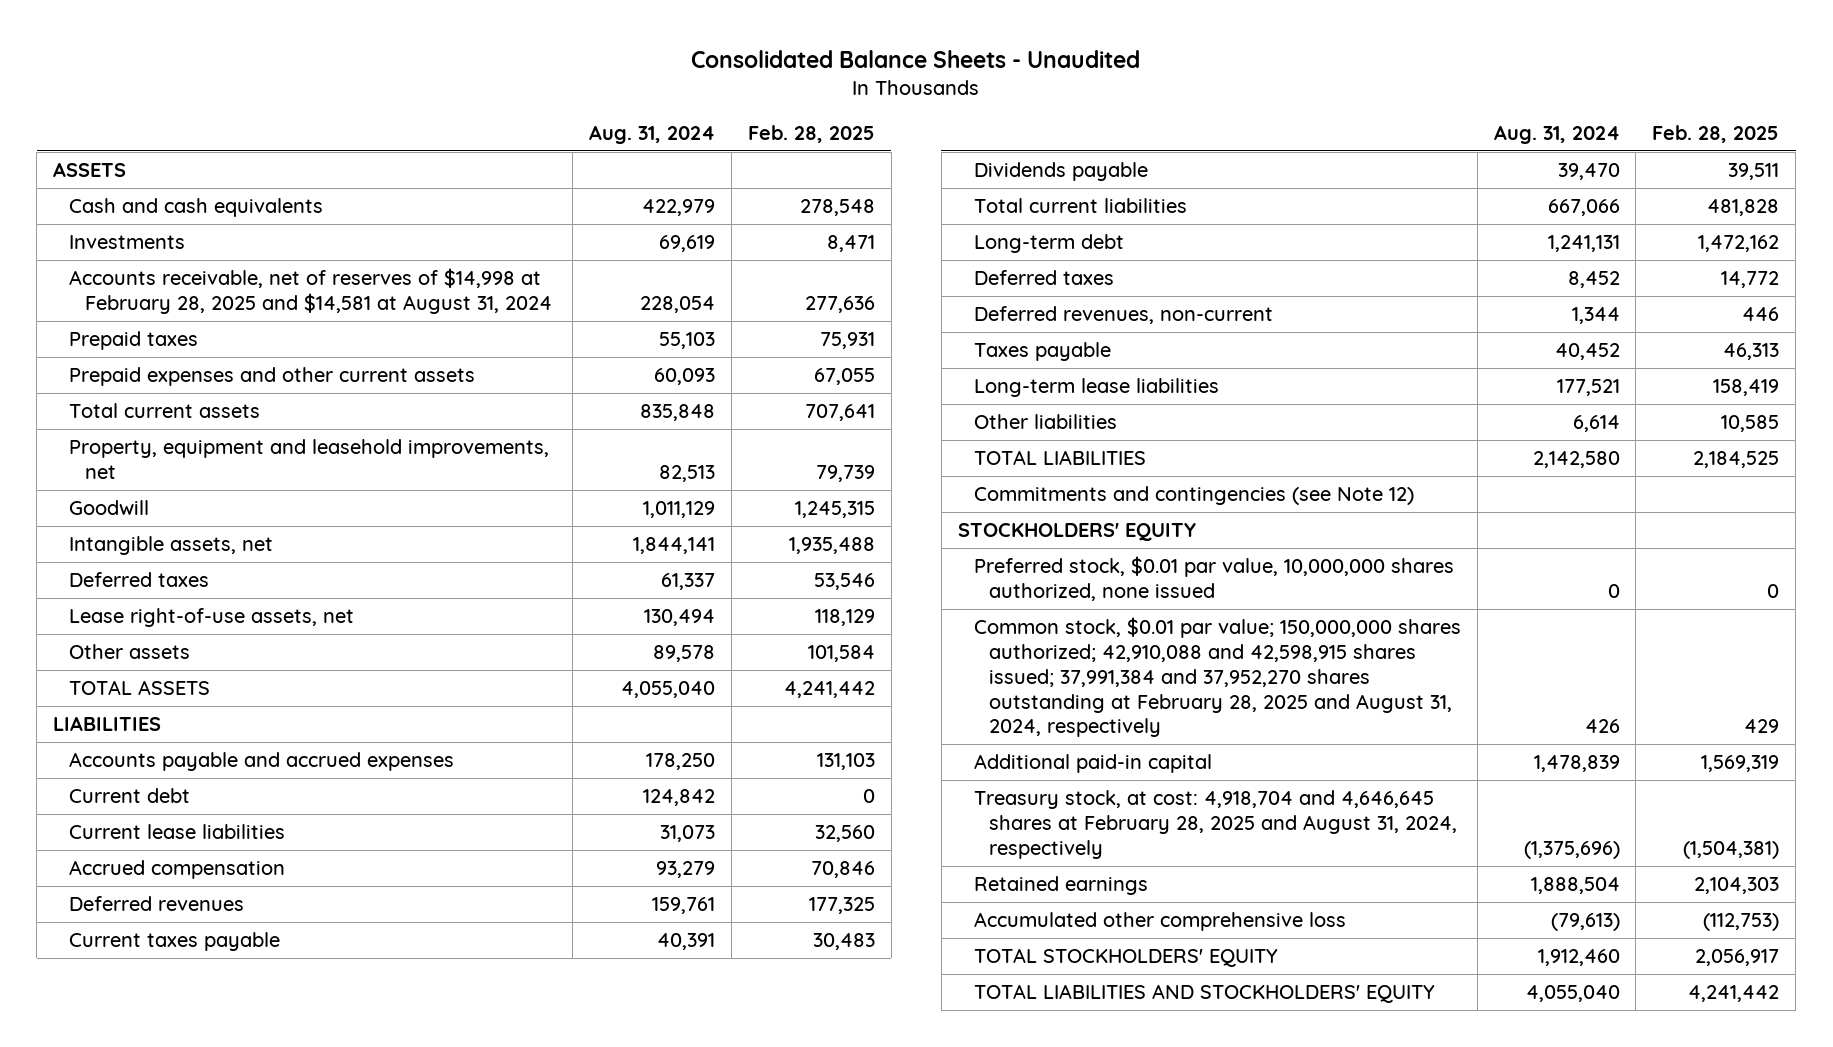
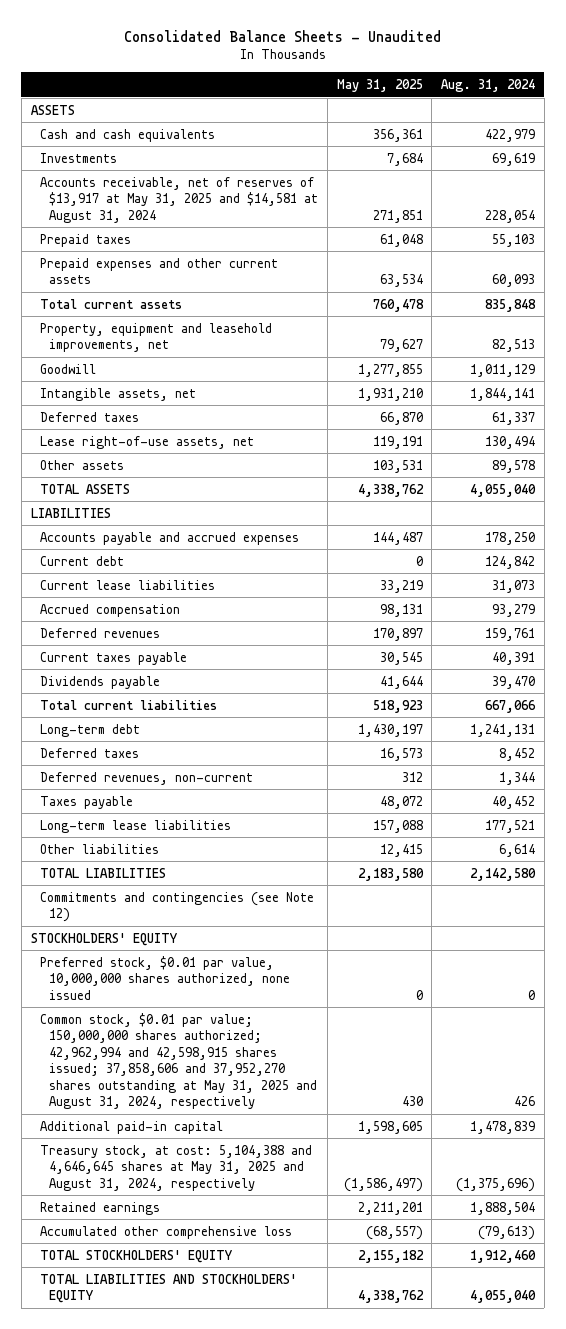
[748,124,876,143] Feb. 28, 2025 -> none
none -> [336,79,423,93] May 31, 2025
[69,268,553,314] Accounts receivable, net of reserves of $14,998 at February 28, 2025 and $14,581 at August 31, 2024 -> [39,176,319,223] Accounts receivable, net of reserves of $13,917 at May 31, 2025 and $14,581 at August 31, 2024
[973,617,1461,738] Common stock, $0.01 par value; 150,000,000 shares authorized; 42,910,088 and 42,598,915 shares issued; 37,991,384 and 37,952,270 shares outstanding at February 28, 2025 and August 31, 2024, respectively -> [39,1012,318,1110] Common stock, $0.01 par value; 150,000,000 shares authorized; 42,962,994 and 42,598,915 shares issued; 37,858,606 and 37,952,270 shares outstanding at May 31, 2025 and August 31, 2024, respectively
[973,790,1458,859] Treasury stock, at cost: 4,918,704 and 4,646,645 shares at February 28, 2025 and August 31, 2024, respectively -> [39,1144,312,1191] Treasury stock, at cost: 5,104,388 and 4,646,645 shares at May 31, 2025 and August 31, 2024, respectively

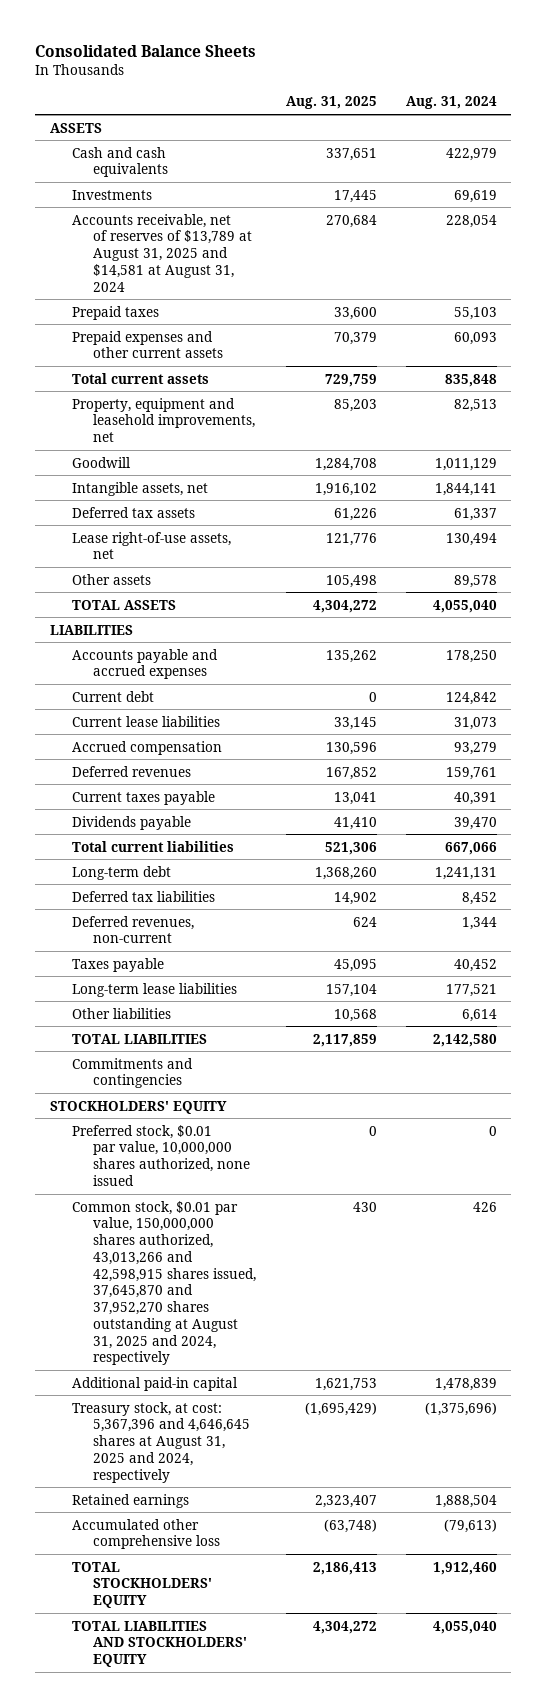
[123,29,441,42] Consolidated Balance Sheets - Unaudited -> [35,44,257,57] Consolidated Balance Sheets
[336,79,423,93] May 31, 2025 -> none
none -> [285,96,377,110] Aug. 31, 2025
[39,176,319,223] Accounts receivable, net of reserves of $13,917 at May 31, 2025 and $14,581 at August 31, 2024 -> [71,213,253,292] Accounts receivable, net of reserves of $13,789 at August 31, 2025 and $14,581 at August 31, 2024
[39,411,139,422] Deferred taxes -> [71,506,195,518] Deferred tax assets
[39,747,139,758] Deferred taxes -> [71,890,215,902] Deferred tax liabilities
[39,891,314,923] Commitments and contingencies (see Note 12) -> [71,1057,193,1089] Commitments and contingencies
[39,1012,318,1110] Common stock, $0.01 par value; 150,000,000 shares authorized; 42,962,994 and 42,598,915 shares issued; 37,858,606 and 37,952,270 shares outstanding at May 31, 2025 and August 31, 2024, respectively -> [71,1200,257,1366] Common stock, $0.01 par value, 150,000,000 shares authorized, 43,013,266 and 42,598,915 shares issued, 37,645,870 and 37,952,270 shares outstanding at August 31, 2025 and 2024, respectively
[39,1144,312,1191] Treasury stock, at cost: 5,104,388 and 4,646,645 shares at May 31, 2025 and August 31, 2024, respectively -> [71,1401,251,1483] Treasury stock, at cost: 5,367,396 and 4,646,645 shares at August 31, 2025 and 2024, respectively

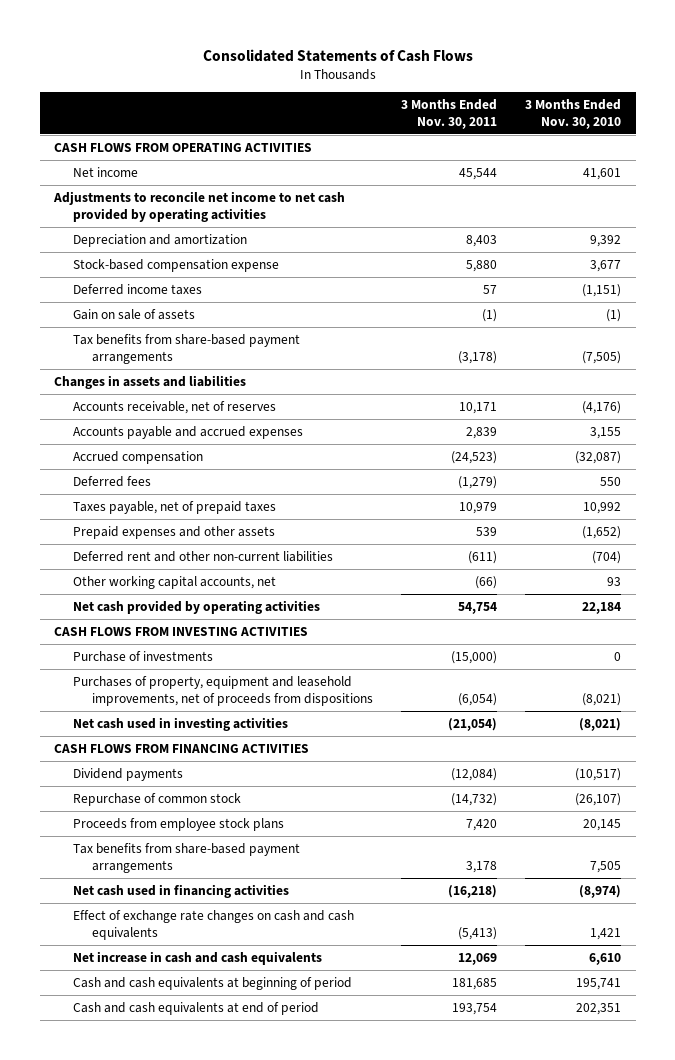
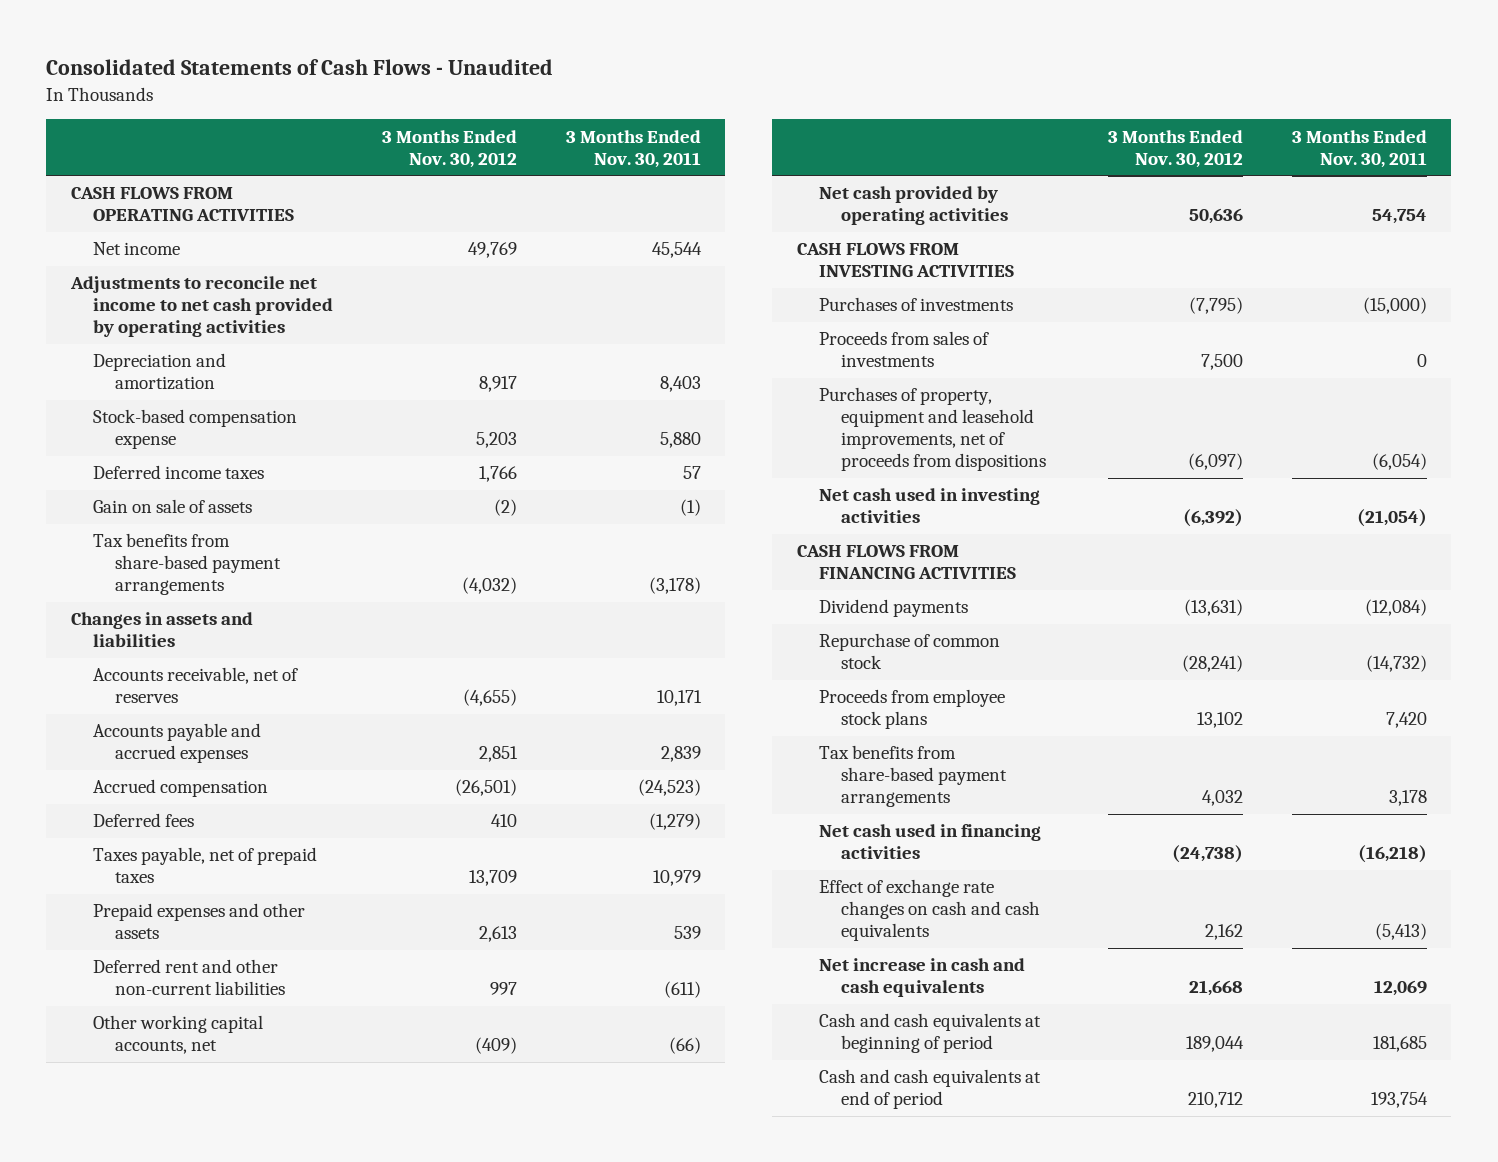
[202,48,473,62] Consolidated Statements of Cash Flows -> [46,59,554,76] Consolidated Statements of Cash Flows - Unaudited
[525,98,622,129] 3 Months Ended Nov. 30, 2010 -> none
none -> [382,129,518,168] 3 Months Ended Nov. 30, 2012
[72,650,213,662] Purchase of investments -> [818,297,1013,312] Purchases of investments
none -> [818,331,989,368] Proceeds from sales of investments

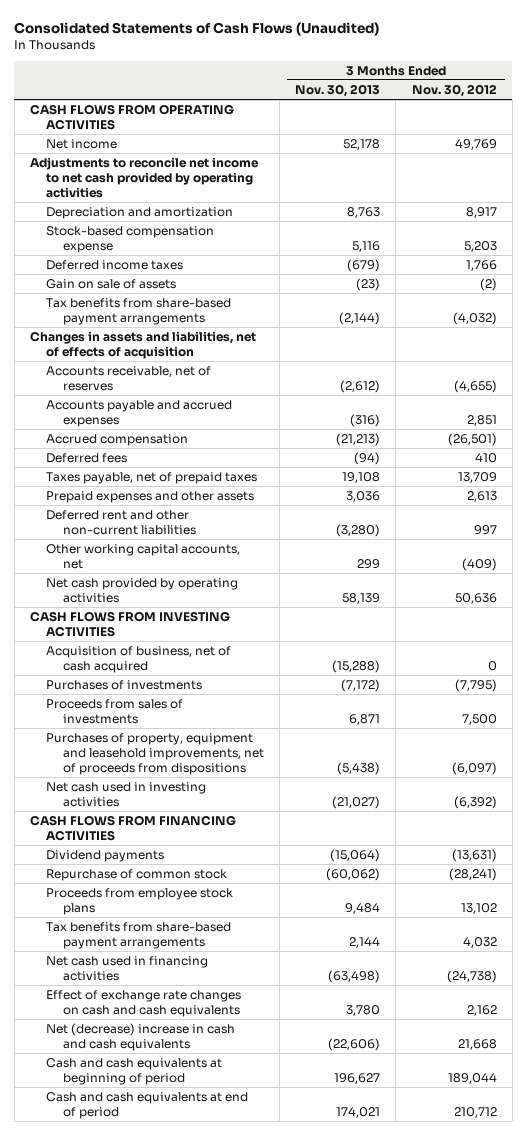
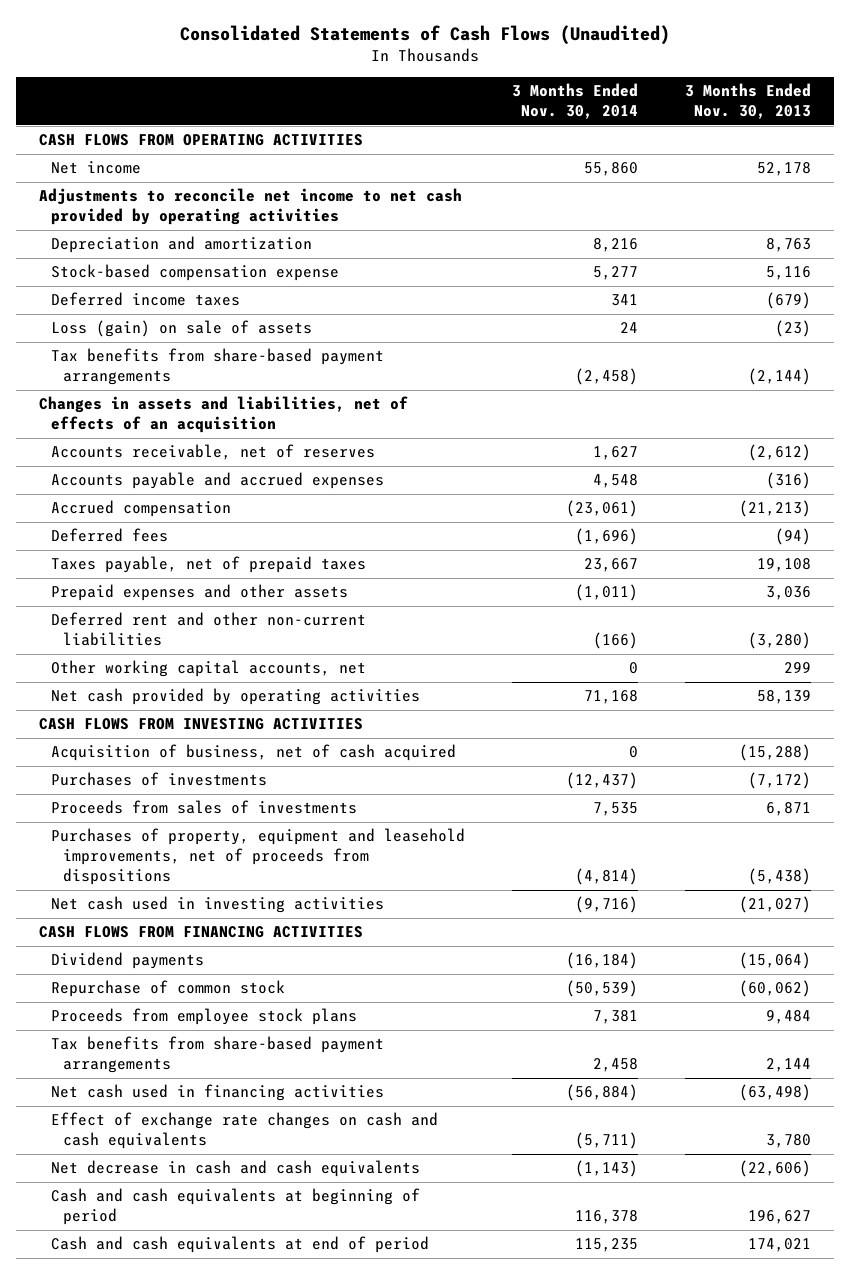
[411,83,497,97] Nov. 30, 2012 -> none
none -> [511,83,638,120] 3 Months Ended Nov. 30, 2014
[46,278,177,289] Gain on sale of assets -> [51,320,313,338] Loss (gain) on sale of assets
[29,330,256,359] Changes in assets and liabilities, net of effects of acquisition -> [39,396,409,434] Changes in assets and liabilities, net of effects of an acquisition
[46,1022,236,1051] Net (decrease) increase in cash and cash equivalents -> [51,1160,421,1178] Net decrease in cash and cash equivalents

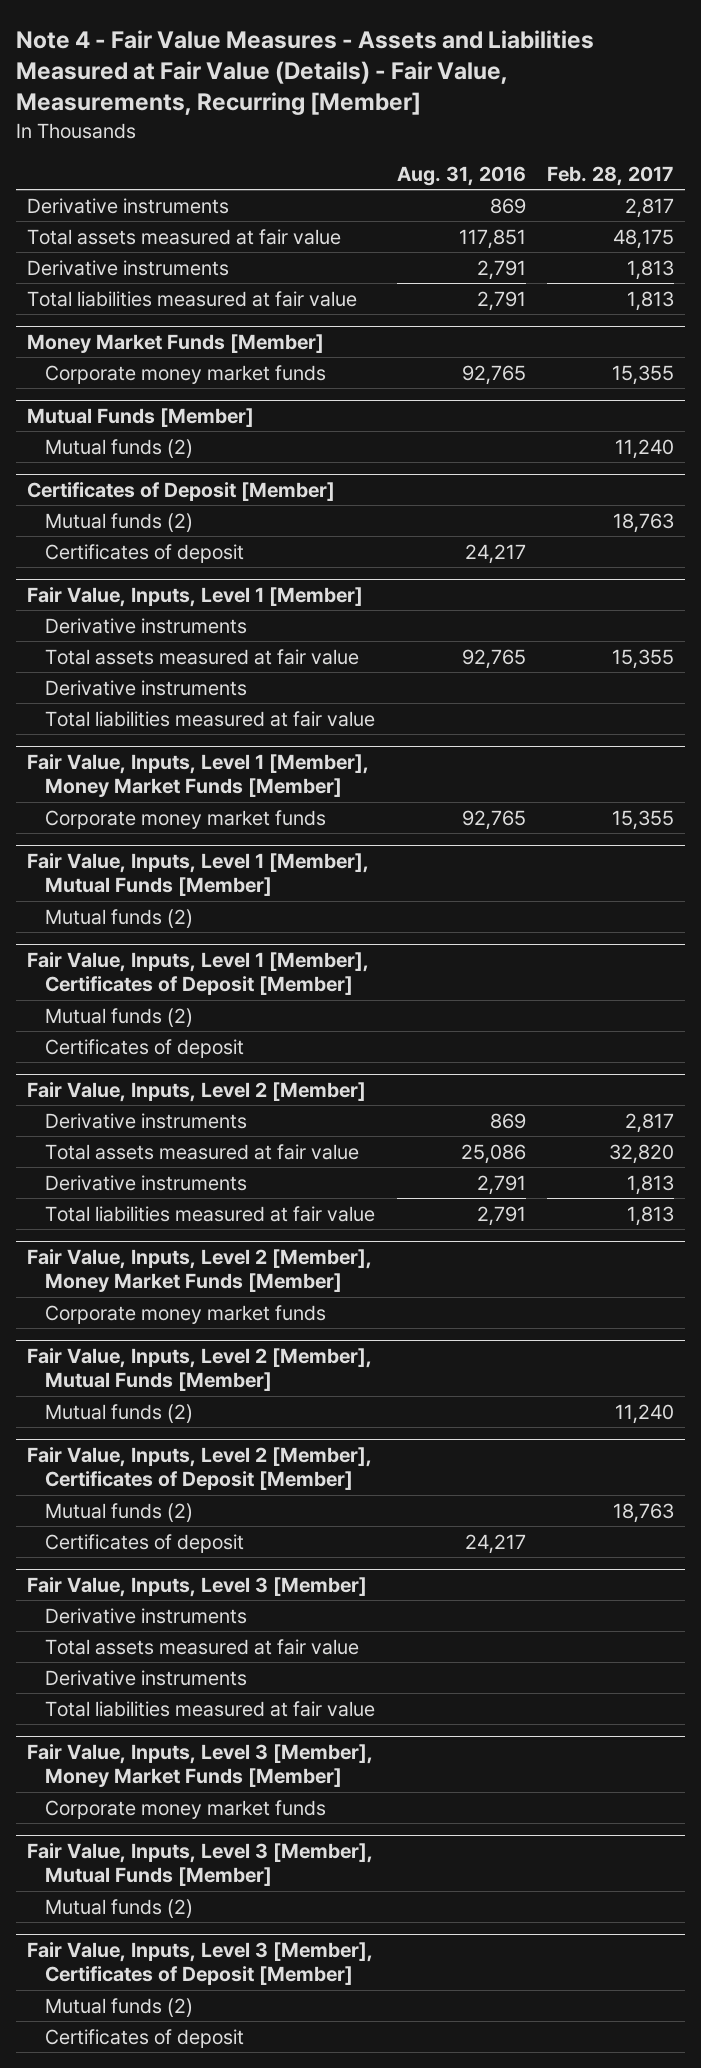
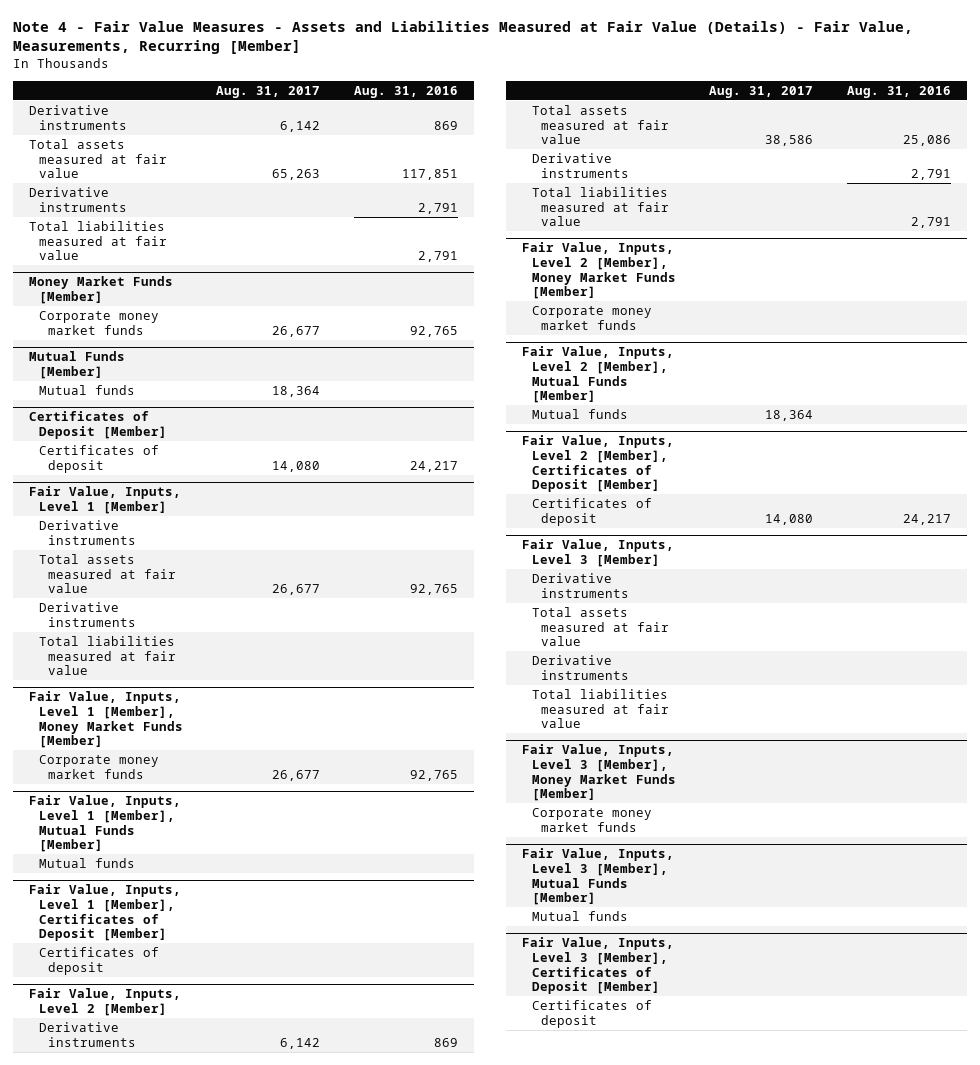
[547,165,675,186] Feb. 28, 2017 -> none
none -> [216,85,321,98] Aug. 31, 2017
[44,438,193,458] Mutual funds (2) -> [38,384,135,395] Mutual funds
[44,512,193,532] Mutual funds (2) -> none
[44,908,193,928] Mutual funds (2) -> [38,857,135,868] Mutual funds
[44,1007,193,1027] Mutual funds (2) -> none
[44,1403,193,1423] Mutual funds (2) -> [531,408,628,419] Mutual funds
[44,1502,193,1522] Mutual funds (2) -> none
[44,1898,193,1918] Mutual funds (2) -> [531,910,628,921] Mutual funds
[44,1997,193,2017] Mutual funds (2) -> none

